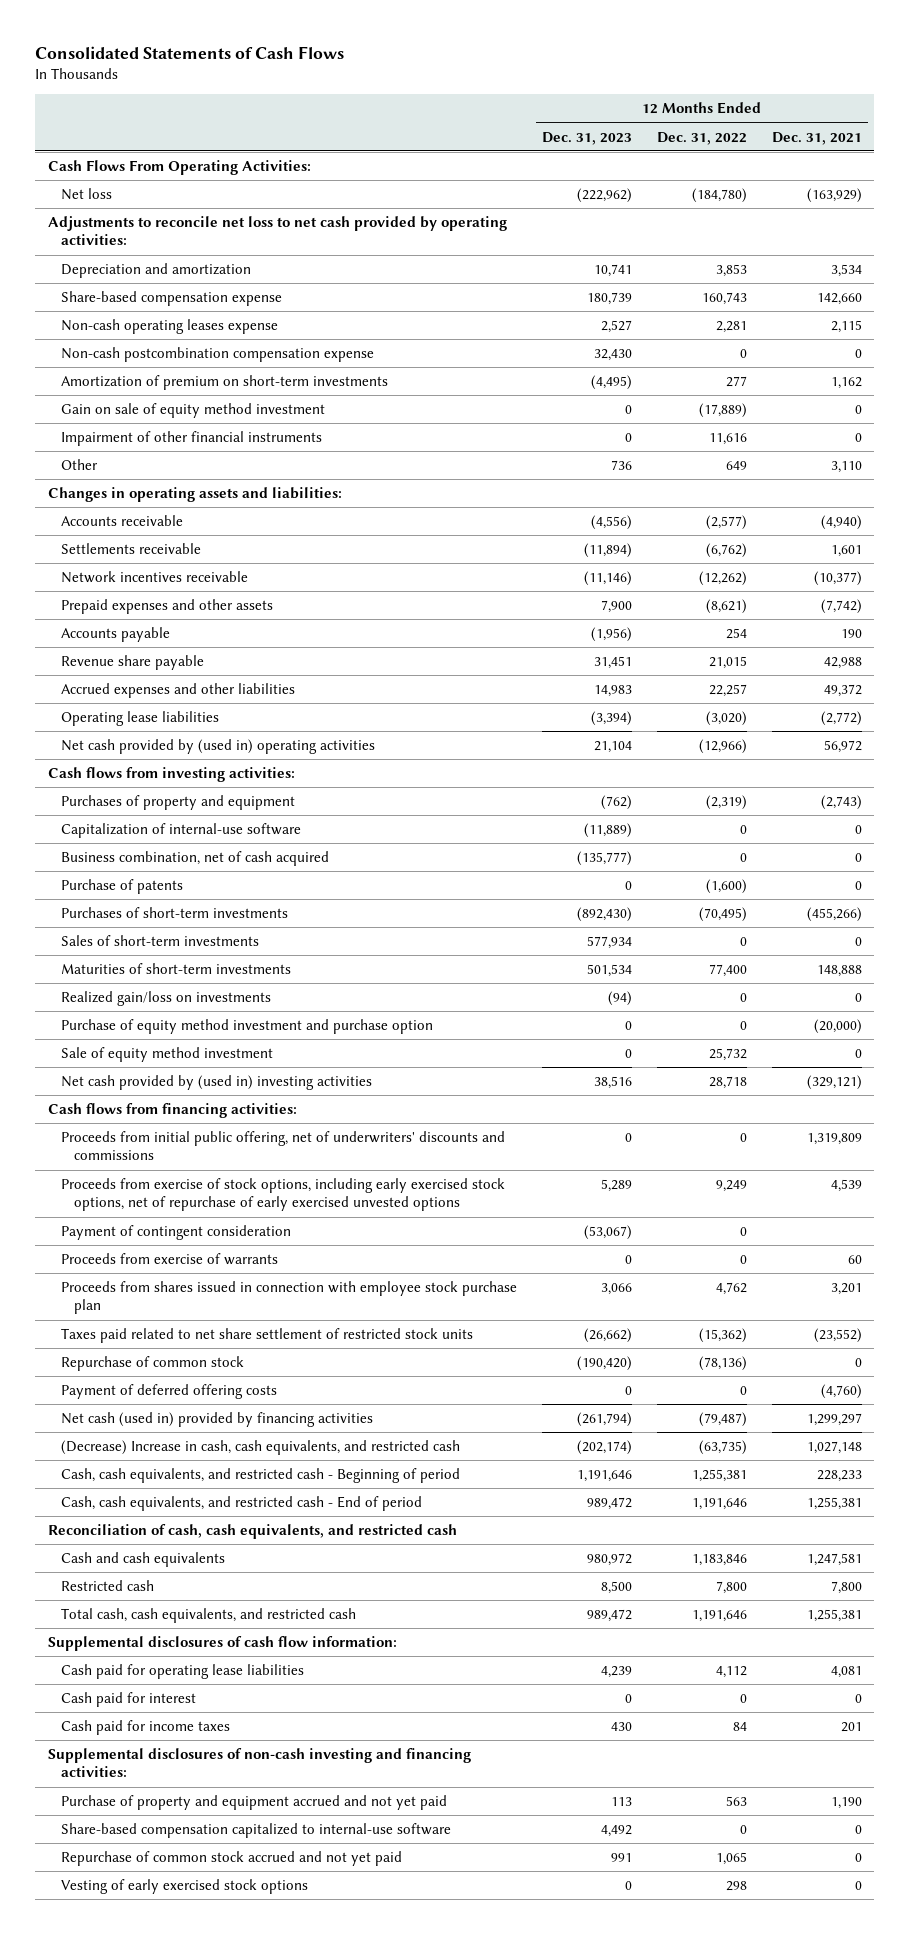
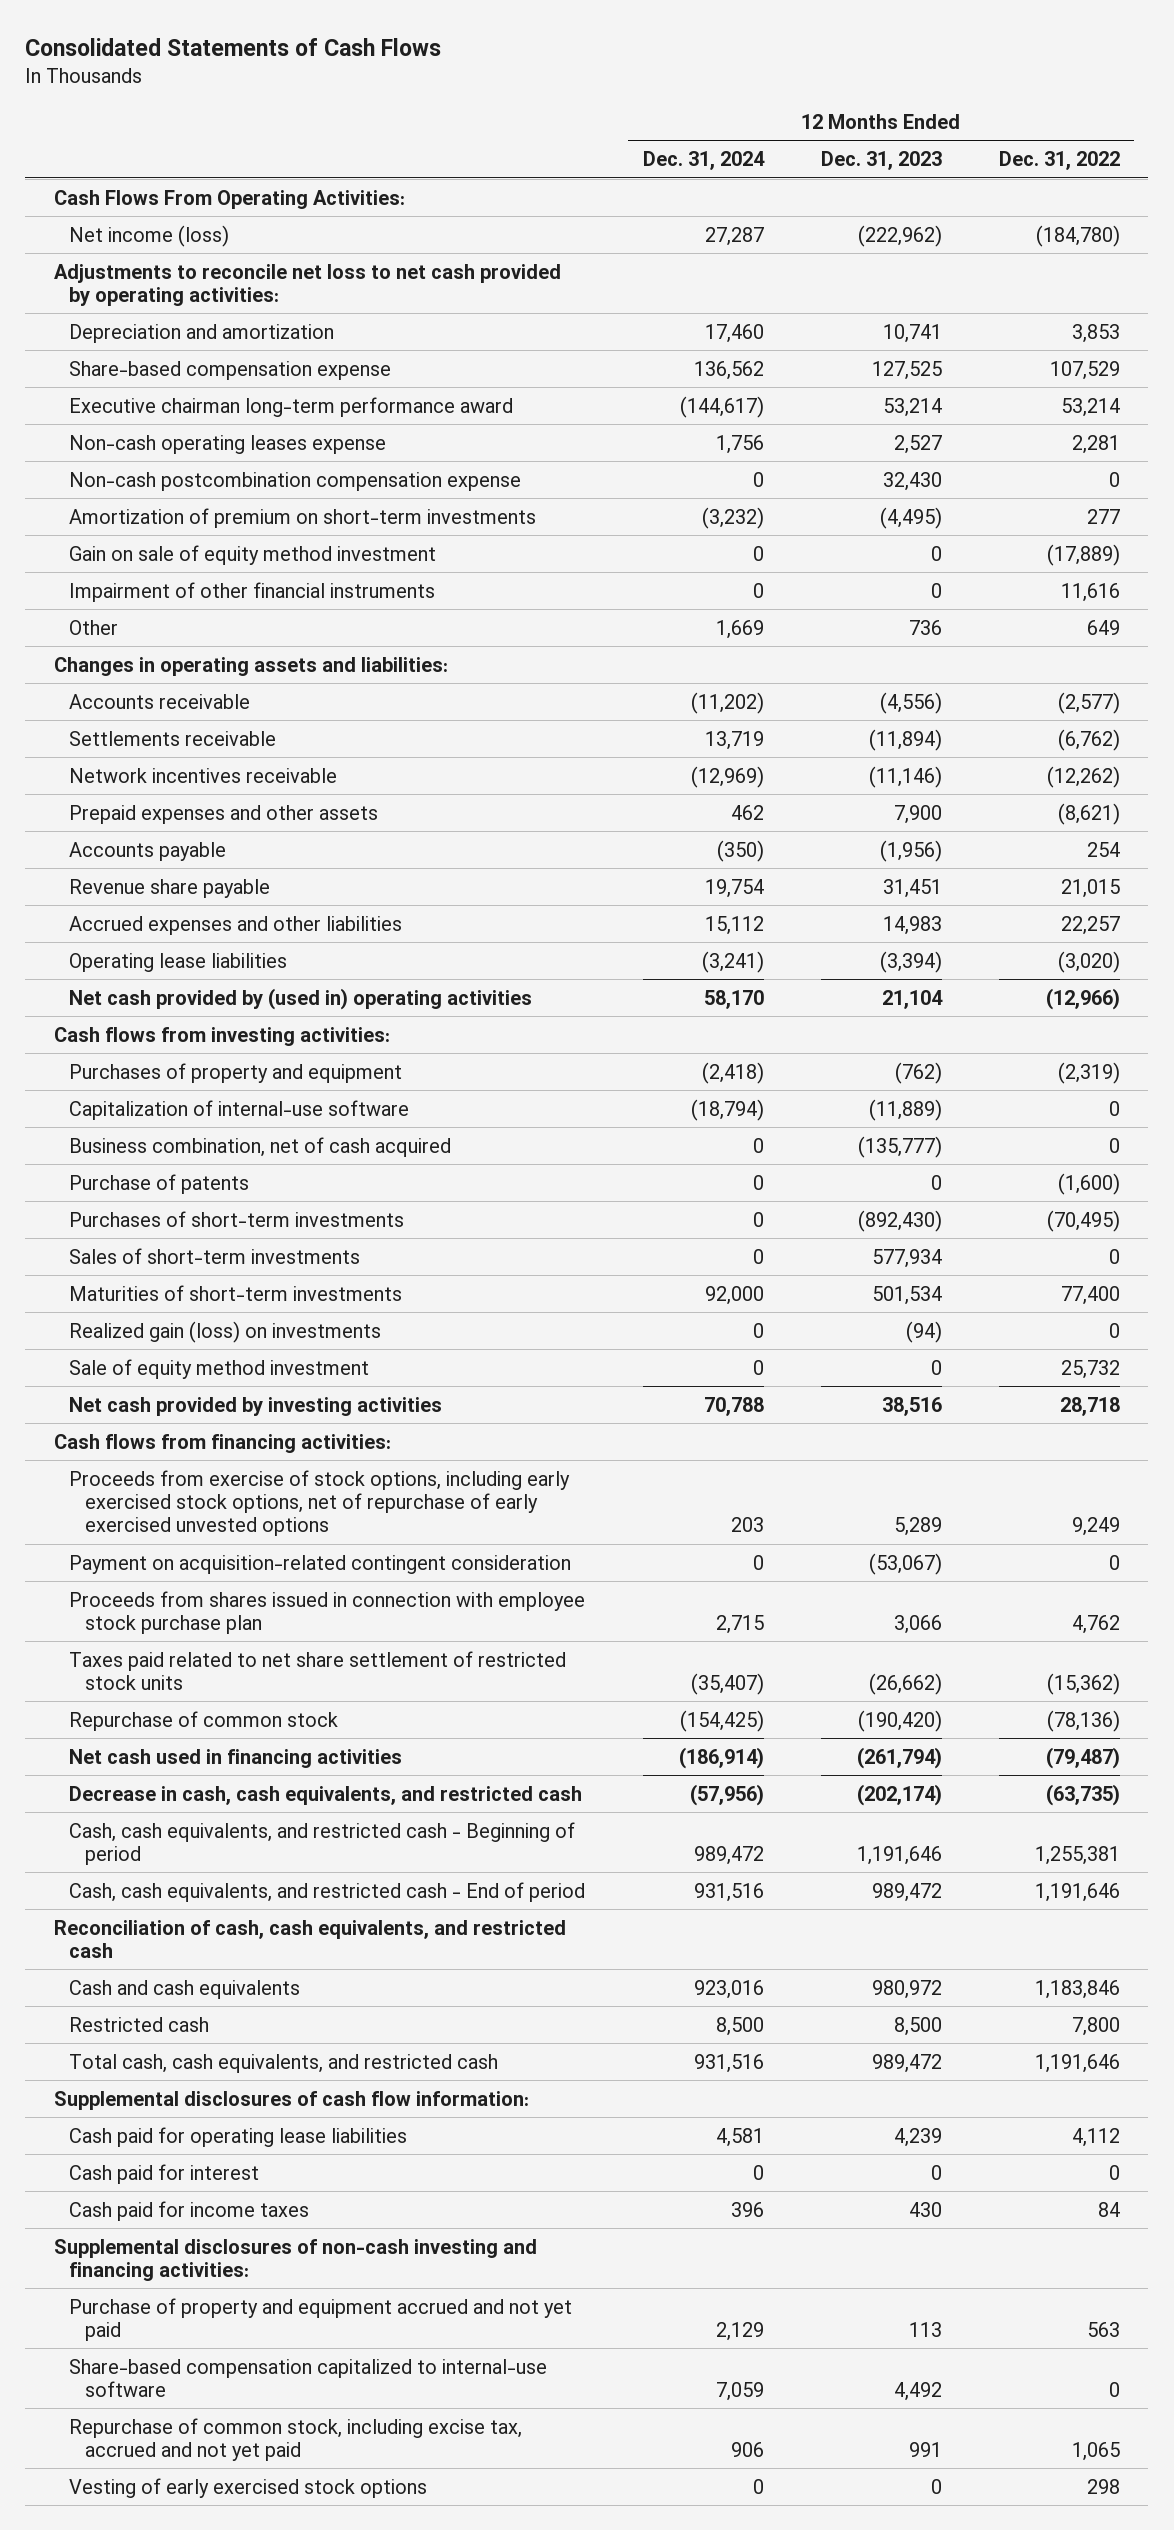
[771,131,862,145] Dec. 31, 2021 -> none
none -> [642,151,765,171] Dec. 31, 2024
[60,188,112,201] Net loss -> [69,224,230,247] Net income (loss)
[586,292,632,306] 180,739 -> [871,360,942,380] 127,525
[701,292,747,306] 160,743 -> [1049,360,1120,380] 107,529
none -> [69,396,514,417] Executive chairman long-term performance award
[60,1019,433,1035] Purchase of equity method investment and purchase option -> none
[60,991,271,1007] Realized gain/loss on investments -> [69,1320,382,1343] Realized gain (loss) on investments
[60,1075,372,1091] Net cash provided by (used in) investing activities -> [69,1396,443,1416] Net cash provided by investing activities
[60,1131,505,1161] Proceeds from initial public offering, net of underwriters' discounts and commissions -> none
[60,1253,278,1266] Proceeds from exercise of warrants -> none
[60,1225,291,1241] Payment of contingent consideration -> [69,1554,572,1574] Payment on acquisition-related contingent consideration
[60,1384,277,1400] Payment of deferred offering costs -> none
[60,1412,373,1428] Net cash (used in) provided by financing activities -> [69,1748,403,1768] Net cash used in financing activities
[60,1440,460,1456] (Decrease) Increase in cash, cash equivalents, and restricted cash -> [69,1785,583,1805] Decrease in cash, cash equivalents, and restricted cash
[60,1851,402,1867] Repurchase of common stock accrued and not yet paid -> [69,2417,523,2461] Repurchase of common stock, including excise tax, accrued and not yet paid

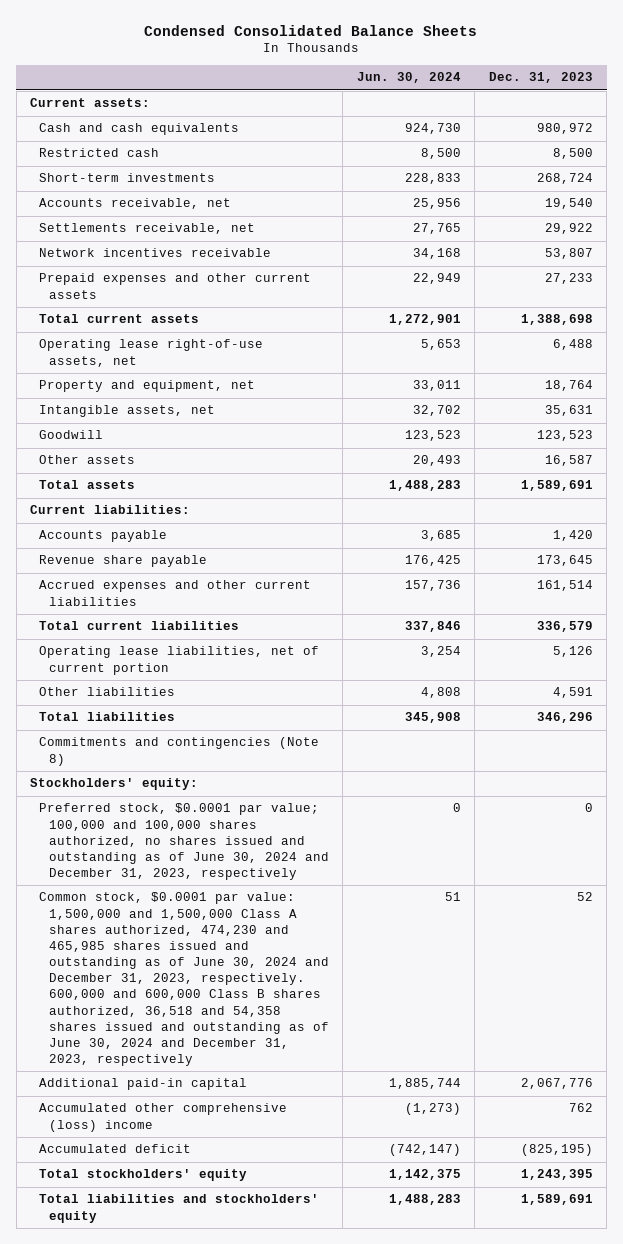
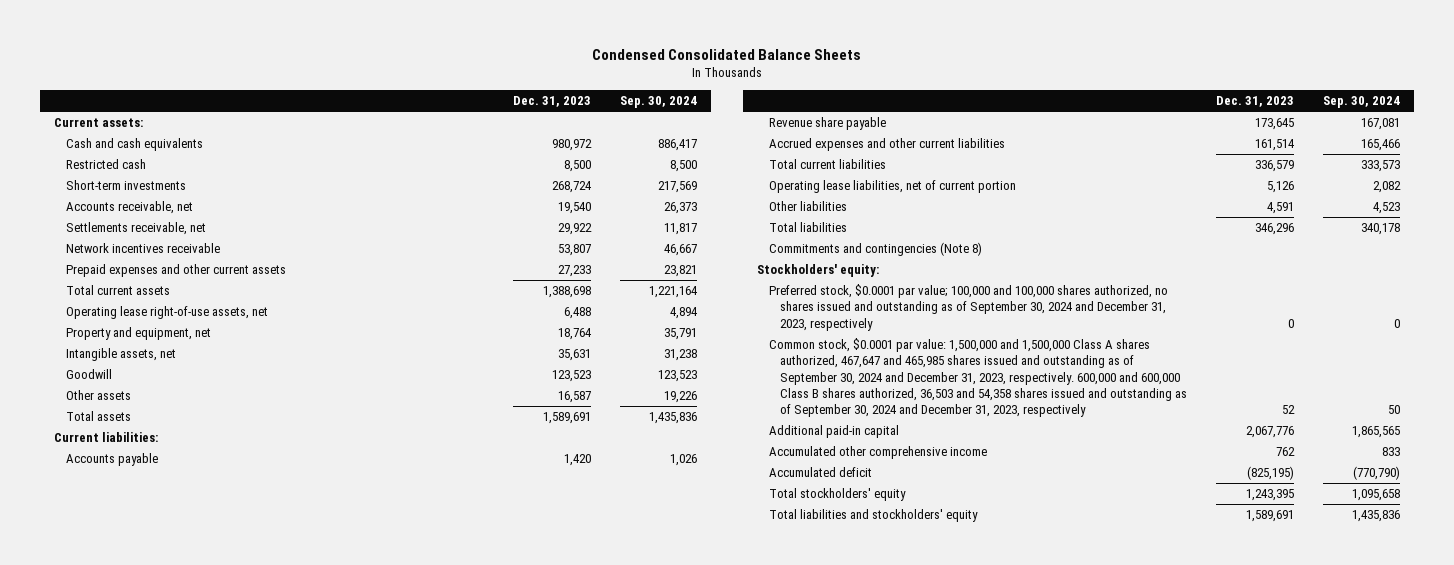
[356,72,461,84] Jun. 30, 2024 -> none
none -> [619,96,697,109] Sep. 30, 2024
[39,803,329,881] Preferred stock, $0.0001 par value; 100,000 and 100,000 shares authorized, no shares issued and outstanding as of June 30, 2024 and December 31, 2023, respectively -> [768,284,1168,331] Preferred stock, $0.0001 par value; 100,000 and 100,000 shares authorized, no shares issued and outstanding as of September 30, 2024 and December 31, 2023, respectively
[39,892,329,1067] Common stock, $0.0001 par value: 1,500,000 and 1,500,000 Class A shares authorized, 474,230 and 465,985 shares issued and outstanding as of June 30, 2024 and December 31, 2023, respectively. 600,000 and 600,000 Class B shares authorized, 36,518 and 54,358 shares issued and outstanding as of June 30, 2024 and December 31, 2023, respectively -> [768,338,1188,418] Common stock, $0.0001 par value: 1,500,000 and 1,500,000 Class A shares authorized, 467,647 and 465,985 shares issued and outstanding as of September 30, 2024 and December 31, 2023, respectively. 600,000 and 600,000 Class B shares authorized, 36,503 and 54,358 shares issued and outstanding as of September 30, 2024 and December 31, 2023, respectively
[39,1103,288,1132] Accumulated other comprehensive (loss) income -> [768,446,987,460] Accumulated other comprehensive income

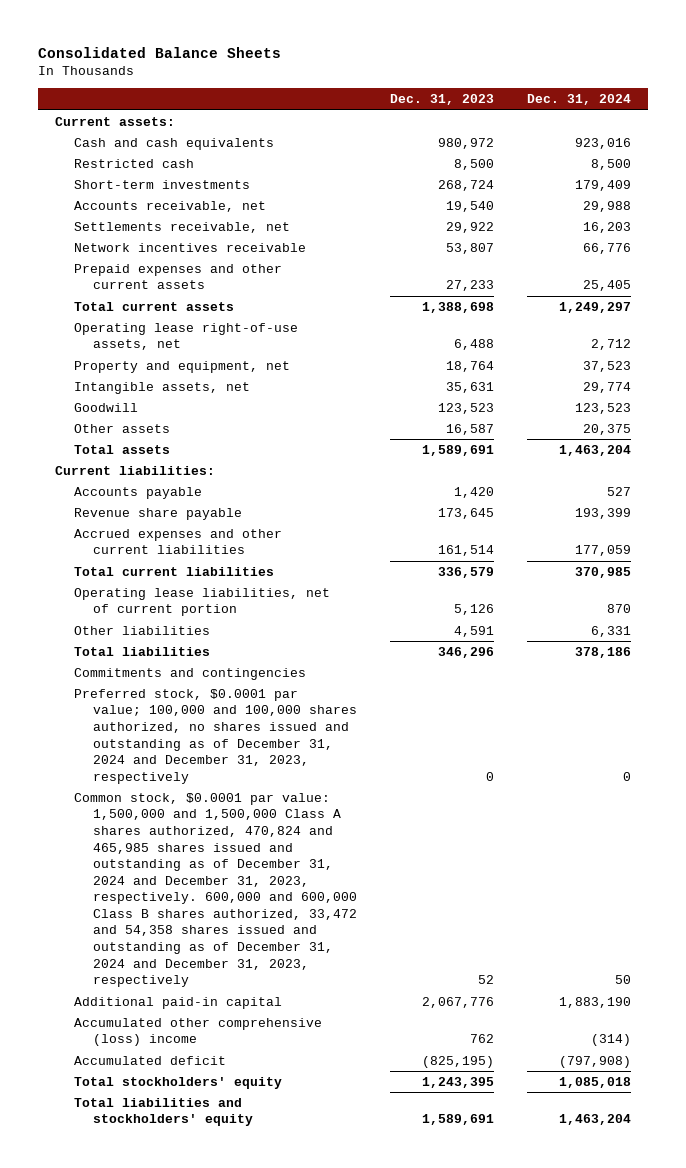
[591,49,861,61] Condensed Consolidated Balance Sheets -> [38,47,282,59] Consolidated Balance Sheets
[619,96,697,109] Sep. 30, 2024 -> none
none -> [527,94,632,106] Dec. 31, 2024
[757,264,880,278] Stockholders' equity: -> none
[768,242,982,257] Commitments and contingencies (Note 8) -> [74,667,307,680] Commitments and contingencies
[768,284,1168,331] Preferred stock, $0.0001 par value; 100,000 and 100,000 shares authorized, no shares issued and outstanding as of September 30, 2024 and December 31, 2023, respectively -> [74,688,358,784] Preferred stock, $0.0001 par value; 100,000 and 100,000 shares authorized, no shares issued and outstanding as of December 31, 2024 and December 31, 2023, respectively
[768,338,1188,418] Common stock, $0.0001 par value: 1,500,000 and 1,500,000 Class A shares authorized, 467,647 and 465,985 shares issued and outstanding as of September 30, 2024 and December 31, 2023, respectively. 600,000 and 600,000 Class B shares authorized, 36,503 and 54,358 shares issued and outstanding as of September 30, 2024 and December 31, 2023, respectively -> [74,792,358,988] Common stock, $0.0001 par value: 1,500,000 and 1,500,000 Class A shares authorized, 470,824 and 465,985 shares issued and outstanding as of December 31, 2024 and December 31, 2023, respectively. 600,000 and 600,000 Class B shares authorized, 33,472 and 54,358 shares issued and outstanding as of December 31, 2024 and December 31, 2023, respectively
[768,446,987,460] Accumulated other comprehensive income -> [74,1017,323,1047] Accumulated other comprehensive (loss) income

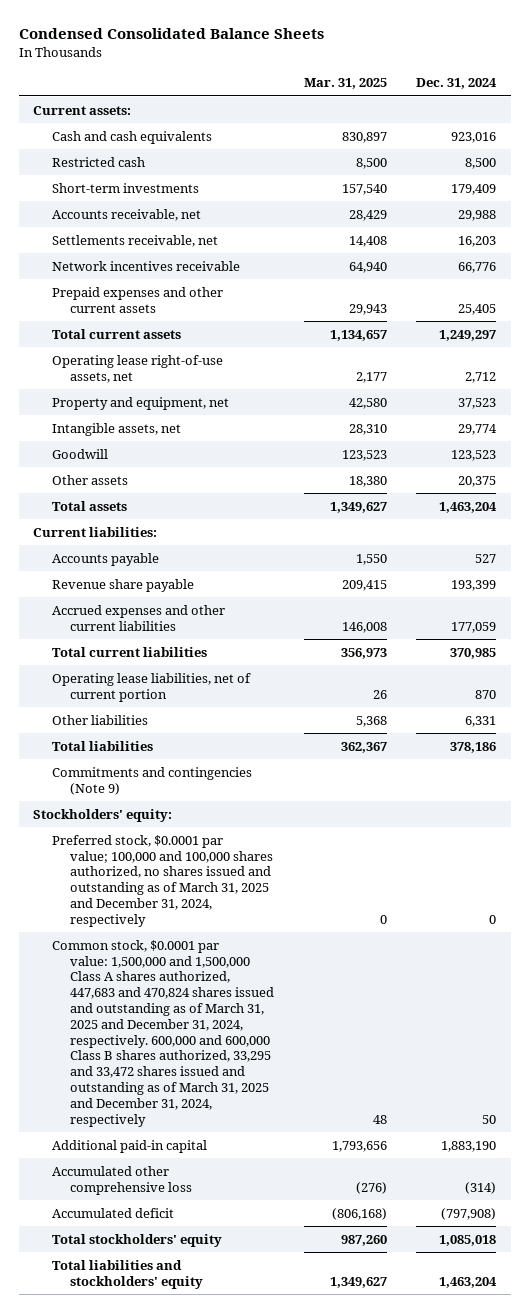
[38,47,282,59] Consolidated Balance Sheets -> [18,28,324,40] Condensed Consolidated Balance Sheets
[390,94,495,106] Dec. 31, 2023 -> none
none -> [303,78,387,90] Mar. 31, 2025
[74,667,307,680] Commitments and contingencies -> [51,766,252,795] Commitments and contingencies (Note 9)
none -> [33,808,173,822] Stockholders' equity:
[74,688,358,784] Preferred stock, $0.0001 par value; 100,000 and 100,000 shares authorized, no shares issued and outstanding as of December 31, 2024 and December 31, 2023, respectively -> [51,834,274,927] Preferred stock, $0.0001 par value; 100,000 and 100,000 shares authorized, no shares issued and outstanding as of March 31, 2025 and December 31, 2024, respectively
[74,792,358,988] Common stock, $0.0001 par value: 1,500,000 and 1,500,000 Class A shares authorized, 470,824 and 465,985 shares issued and outstanding as of December 31, 2024 and December 31, 2023, respectively. 600,000 and 600,000 Class B shares authorized, 33,472 and 54,358 shares issued and outstanding as of December 31, 2024 and December 31, 2023, respectively -> [51,939,275,1127] Common stock, $0.0001 par value: 1,500,000 and 1,500,000 Class A shares authorized, 447,683 and 470,824 shares issued and outstanding as of March 31, 2025 and December 31, 2024, respectively. 600,000 and 600,000 Class B shares authorized, 33,295 and 33,472 shares issued and outstanding as of March 31, 2025 and December 31, 2024, respectively
[74,1017,323,1047] Accumulated other comprehensive (loss) income -> [51,1165,193,1195] Accumulated other comprehensive loss

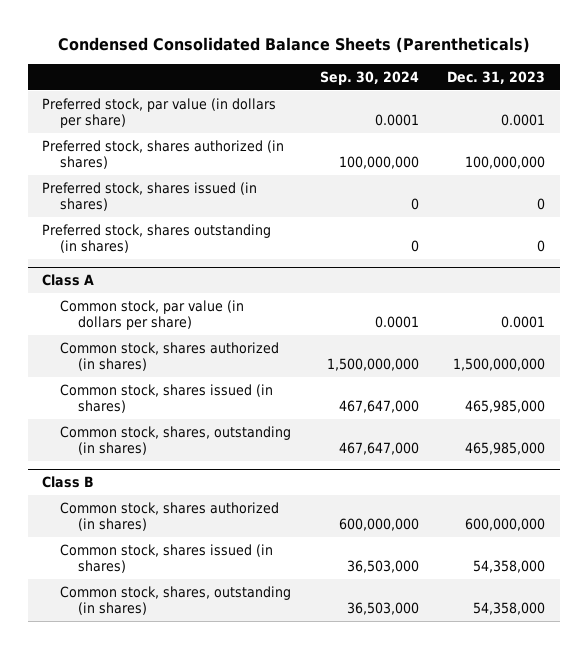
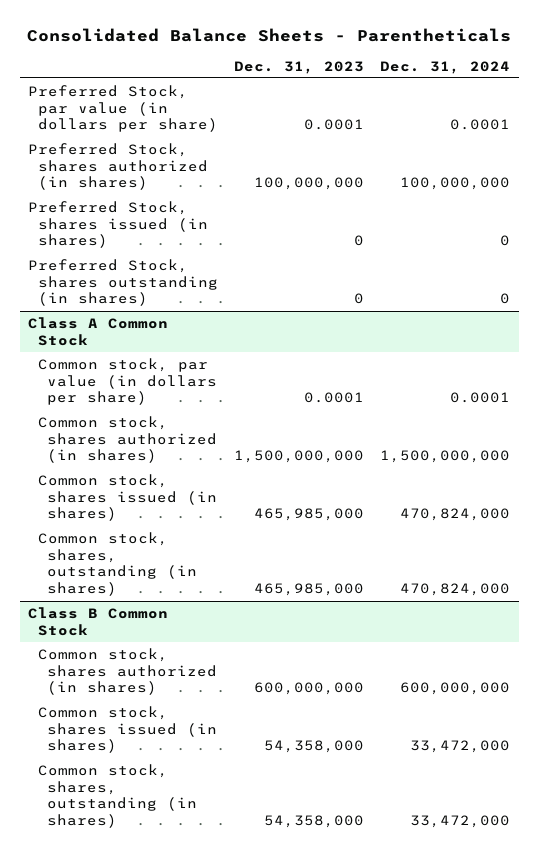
[57,36,530,53] Condensed Consolidated Balance Sheets (Parentheticals) -> [27,27,512,42] Consolidated Balance Sheets - Parentheticals
[319,70,419,85] Sep. 30, 2024 -> none
none -> [380,60,511,74] Dec. 31, 2024
[42,98,277,129] Preferred stock, par value (in dollars per share) -> [27,84,218,133] Preferred Stock, par value (in dollars per share)
[42,140,285,170] Preferred stock, shares authorized (in shares) -> [27,142,208,191] Preferred Stock, shares authorized (in shares)
[42,182,258,212] Preferred stock, shares issued (in shares) -> [27,200,208,249] Preferred Stock, shares issued (in shares)
[42,224,272,254] Preferred stock, shares outstanding (in shares) -> [27,258,218,307] Preferred Stock, shares outstanding (in shares)
[42,274,95,287] Class A -> [27,316,168,346] Class A Common Stock
[42,476,95,489] Class B -> [27,606,168,636] Class B Common Stock

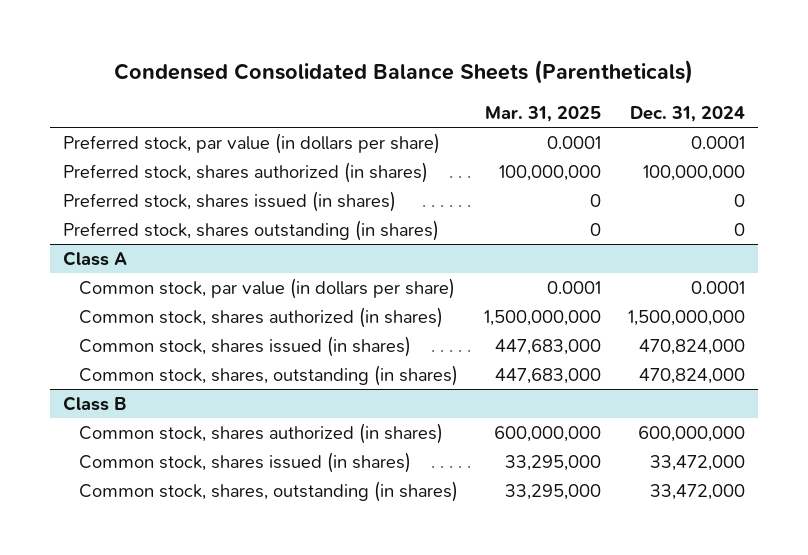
[27,27,512,42] Consolidated Balance Sheets - Parentheticals -> [114,59,694,84] Condensed Consolidated Balance Sheets (Parentheticals)
[234,60,365,74] Dec. 31, 2023 -> none
none -> [485,105,602,122] Mar. 31, 2025
[27,84,218,133] Preferred Stock, par value (in dollars per share) -> [63,133,441,155] Preferred stock, par value (in dollars per share)
[27,142,208,191] Preferred Stock, shares authorized (in shares) -> [63,162,429,184] Preferred stock, shares authorized (in shares)
[27,200,208,249] Preferred Stock, shares issued (in shares) -> [63,191,397,213] Preferred stock, shares issued (in shares)
[27,258,218,307] Preferred Stock, shares outstanding (in shares) -> [63,220,440,242] Preferred stock, shares outstanding (in shares)
[27,316,168,346] Class A Common Stock -> [63,251,128,267] Class A
[27,606,168,636] Class B Common Stock -> [63,396,128,412] Class B

